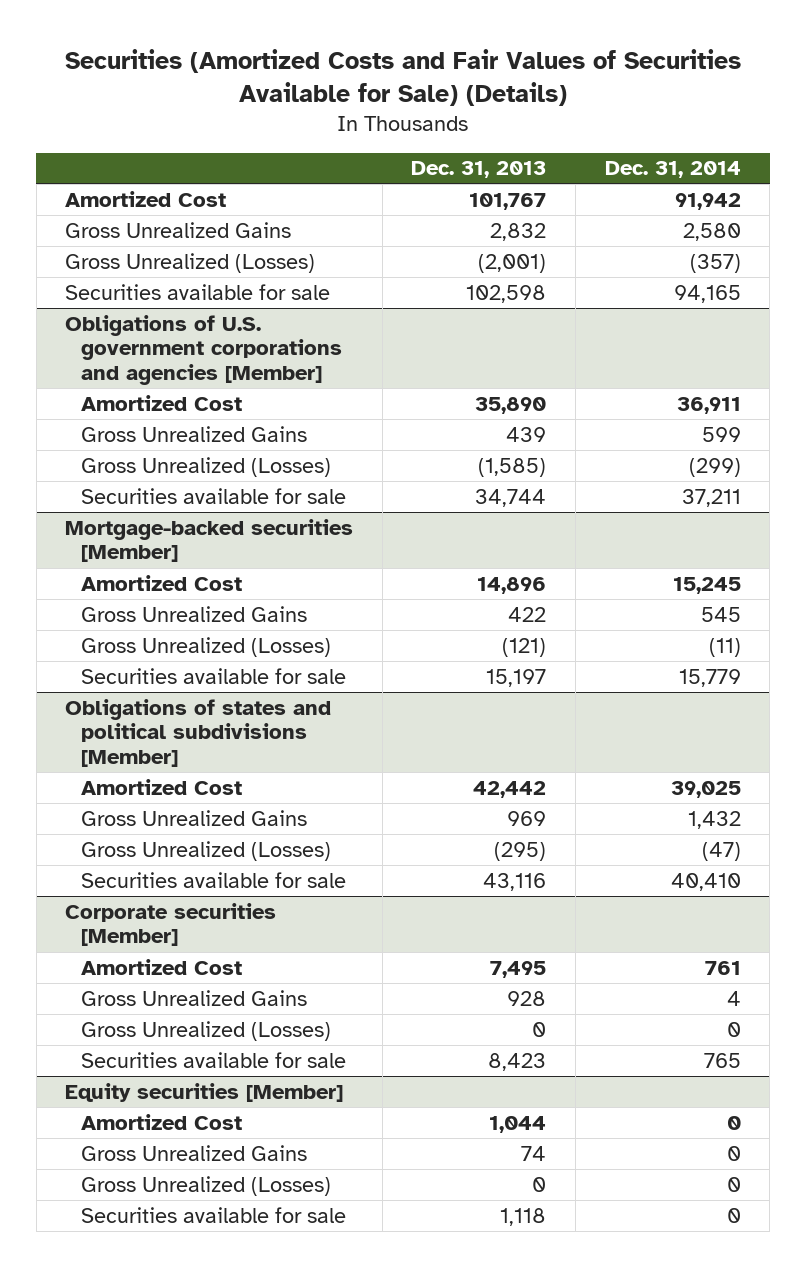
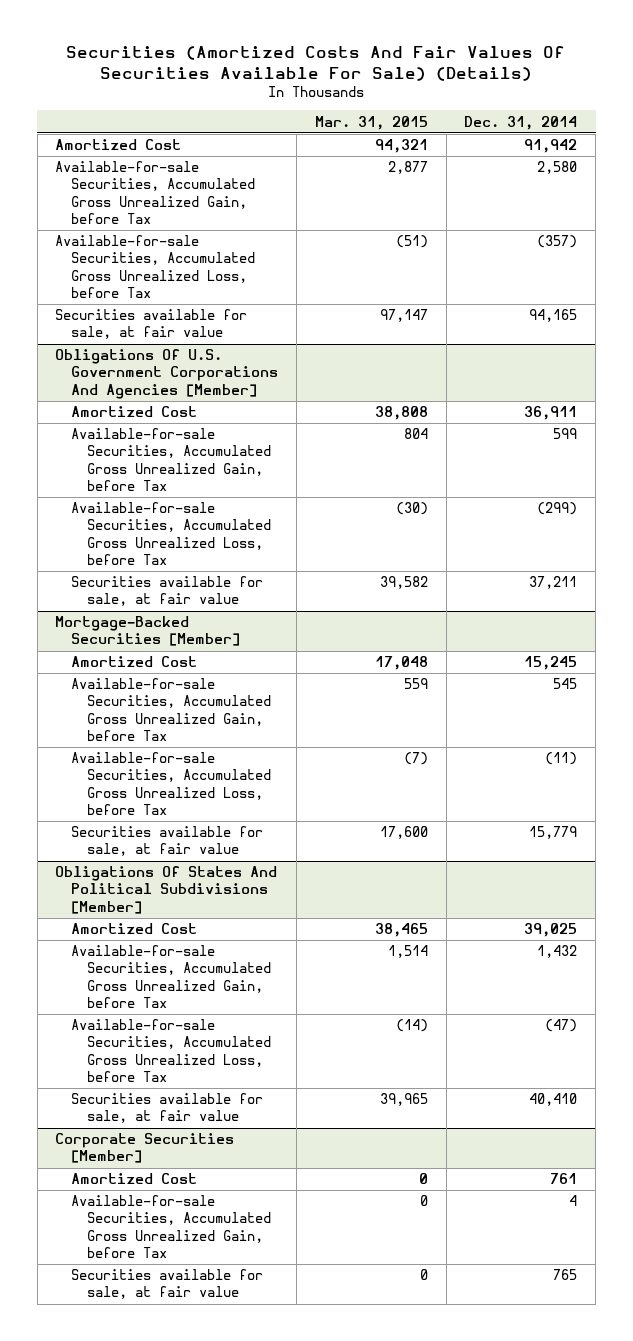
[64,49,741,107] Securities (Amortized Costs and Fair Values of Securities Available for Sale) (Details) -> [66,46,566,81] Securities (Amortized Costs And Fair Values Of Securities Available For Sale) (Details)
[411,161,547,179] Dec. 31, 2013 -> none
none -> [314,115,428,130] Mar. 31, 2015
[65,221,292,238] Gross Unrealized Gains -> [55,161,256,224] Available-for-sale Securities, Accumulated Gross Unrealized Gain, before Tax
[65,252,316,273] Gross Unrealized (Losses) -> [55,235,256,298] Available-for-sale Securities, Accumulated Gross Unrealized Loss, before Tax
[65,283,331,300] Securities available for sale -> [55,309,248,340] Securities available for sale, at fair value
[65,314,343,386] Obligations of U.S. government corporations and agencies [Member] -> [55,349,279,399] Obligations Of U.S. Government Corporations And Agencies [Member]
[81,425,308,442] Gross Unrealized Gains -> [71,428,272,491] Available-for-sale Securities, Accumulated Gross Unrealized Gain, before Tax
[81,456,332,477] Gross Unrealized (Losses) -> [71,502,272,565] Available-for-sale Securities, Accumulated Gross Unrealized Loss, before Tax
[81,487,347,504] Securities available for sale -> [71,576,264,607] Securities available for sale, at fair value
[65,518,354,563] Mortgage-backed securities [Member] -> [55,616,241,647] Mortgage-Backed Securities [Member]
[81,605,308,622] Gross Unrealized Gains -> [71,678,272,741] Available-for-sale Securities, Accumulated Gross Unrealized Gain, before Tax
[81,636,332,657] Gross Unrealized (Losses) -> [71,752,272,815] Available-for-sale Securities, Accumulated Gross Unrealized Loss, before Tax
[81,667,347,684] Securities available for sale -> [71,826,264,857] Securities available for sale, at fair value
[65,698,332,768] Obligations of states and political subdivisions [Member] -> [55,866,278,914] Obligations Of States And Political Subdivisions [Member]
[81,809,308,826] Gross Unrealized Gains -> [71,945,272,1008] Available-for-sale Securities, Accumulated Gross Unrealized Gain, before Tax
[81,840,332,861] Gross Unrealized (Losses) -> [71,1019,272,1082] Available-for-sale Securities, Accumulated Gross Unrealized Loss, before Tax
[81,871,347,888] Securities available for sale -> [71,1093,264,1124] Securities available for sale, at fair value
[65,902,277,947] Corporate securities [Member] -> [55,1133,235,1164] Corporate Securities [Member]
[81,1020,332,1041] Gross Unrealized (Losses) -> none
[65,1082,344,1102] Equity securities [Member] -> none
[81,1113,243,1130] Amortized Cost -> none
[81,1144,308,1161] Gross Unrealized Gains -> none
[81,1175,332,1196] Gross Unrealized (Losses) -> none
[81,1206,347,1223] Securities available for sale -> none
[81,989,308,1006] Gross Unrealized Gains -> [71,1195,272,1258] Available-for-sale Securities, Accumulated Gross Unrealized Gain, before Tax
[81,1051,347,1068] Securities available for sale -> [71,1269,264,1300] Securities available for sale, at fair value

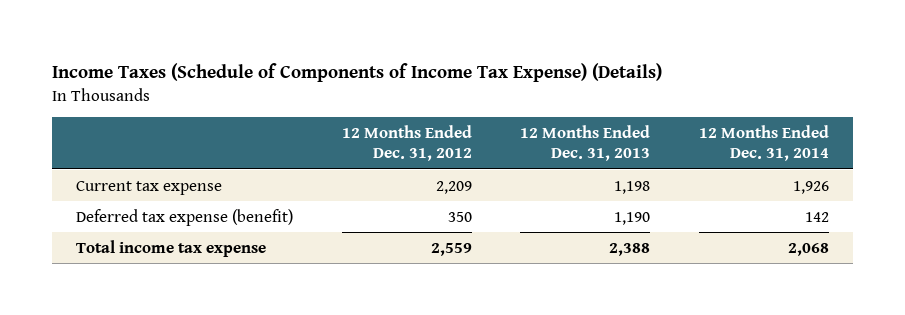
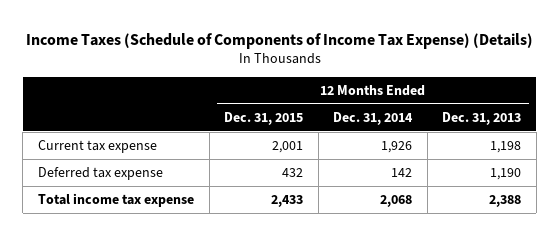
[341,124,472,162] 12 Months Ended Dec. 31, 2012 -> none
none -> [224,111,304,125] Dec. 31, 2015
[76,208,294,226] Deferred tax expense (benefit) -> [38,166,164,180] Deferred tax expense

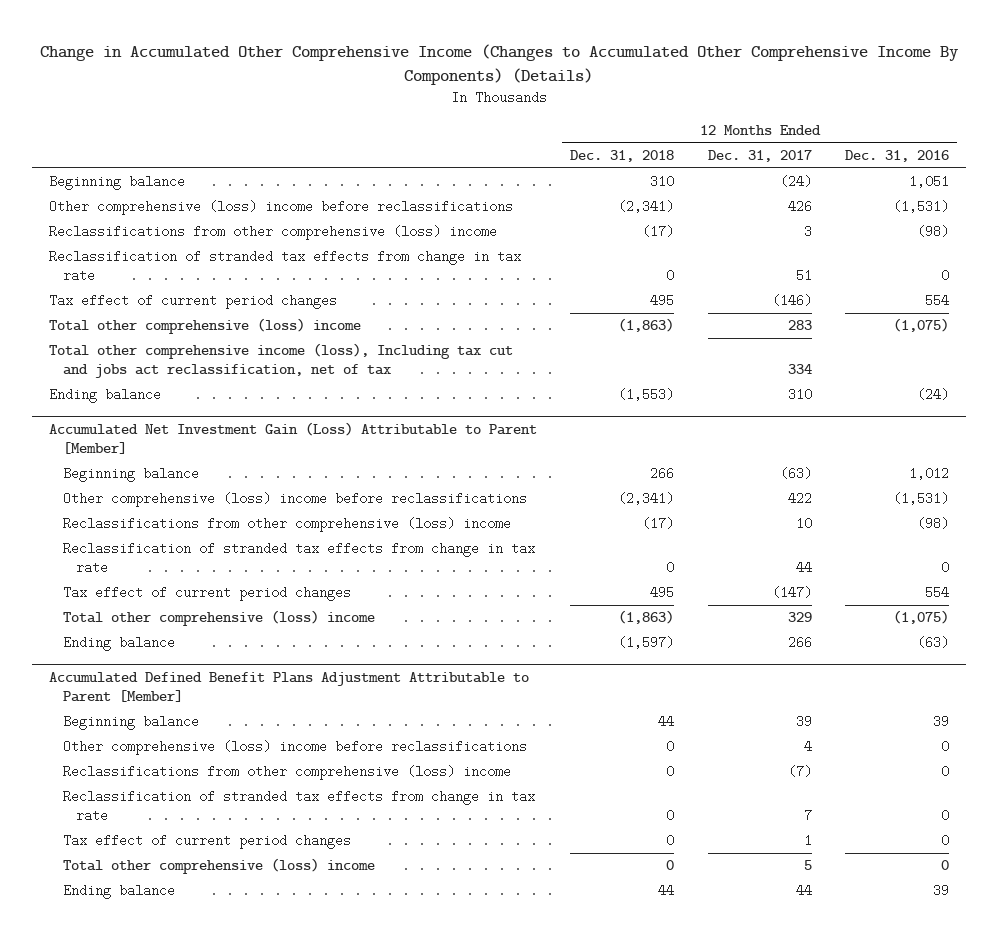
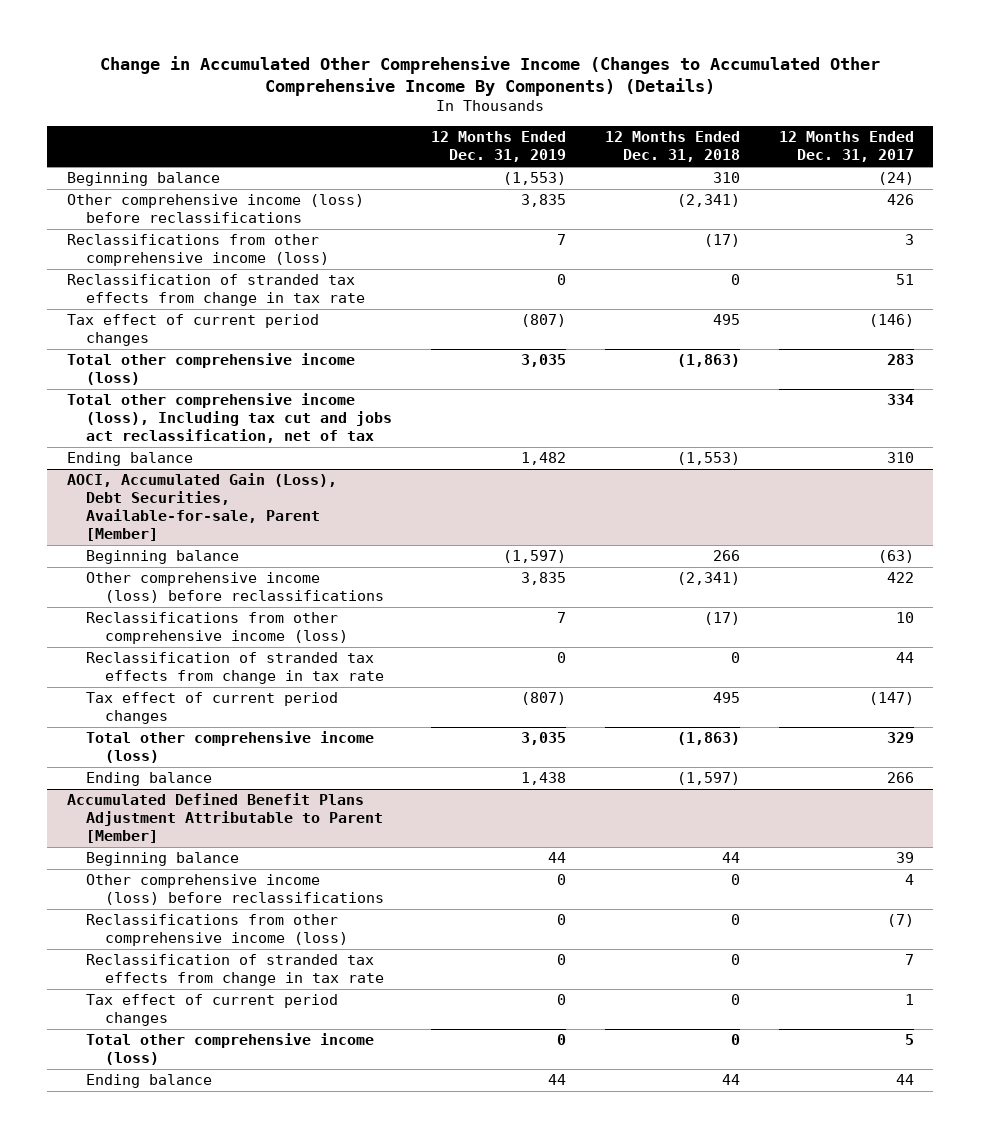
[845,150,950,163] Dec. 31, 2016 -> none
none -> [430,131,566,163] 12 Months Ended Dec. 31, 2019
[48,200,513,216] Other comprehensive (loss) income before reclassifications -> [66,194,364,224] Other comprehensive income (loss) before reclassifications
[48,225,497,241] Reclassifications from other comprehensive (loss) income -> [66,234,329,267] Reclassifications from other comprehensive income (loss)
[48,318,361,335] Total other comprehensive (loss) income -> [66,353,355,386] Total other comprehensive income (loss)
[48,421,537,454] Accumulated Net Investment Gain (Loss) Attributable to Parent [Member] -> [66,473,337,542] AOCI, Accumulated Gain (Loss), Debt Securities, Available-for-sale, Parent [Member]
[62,492,527,508] Other comprehensive (loss) income before reclassifications -> [85,572,384,604] Other comprehensive income (loss) before reclassifications
[62,517,511,533] Reclassifications from other comprehensive (loss) income -> [85,612,348,645] Reclassifications from other comprehensive income (loss)
[62,610,375,627] Total other comprehensive (loss) income -> [85,731,374,764] Total other comprehensive income (loss)
[62,740,527,756] Other comprehensive (loss) income before reclassifications -> [85,874,384,906] Other comprehensive income (loss) before reclassifications
[62,765,511,781] Reclassifications from other comprehensive (loss) income -> [85,914,348,947] Reclassifications from other comprehensive income (loss)
[62,858,375,875] Total other comprehensive (loss) income -> [85,1033,374,1066] Total other comprehensive income (loss)

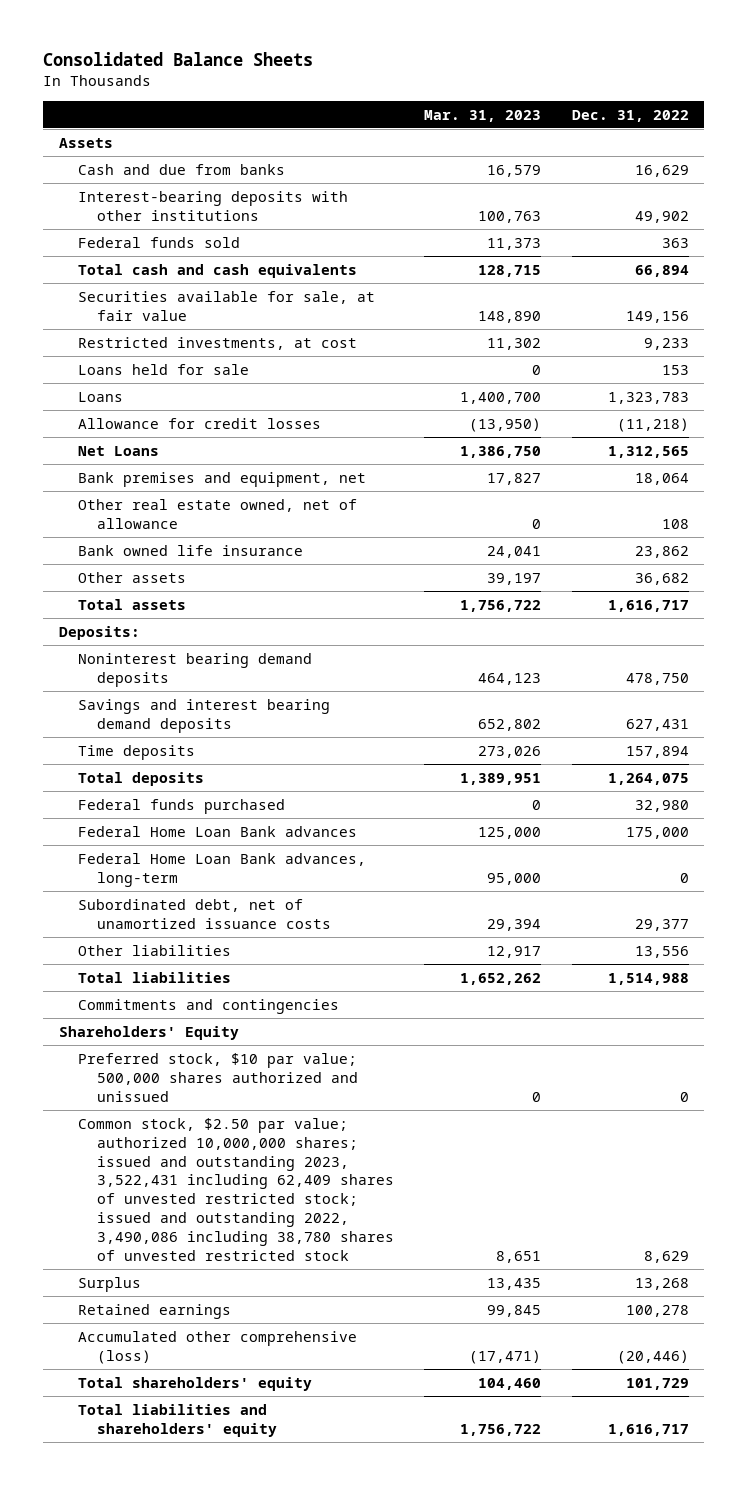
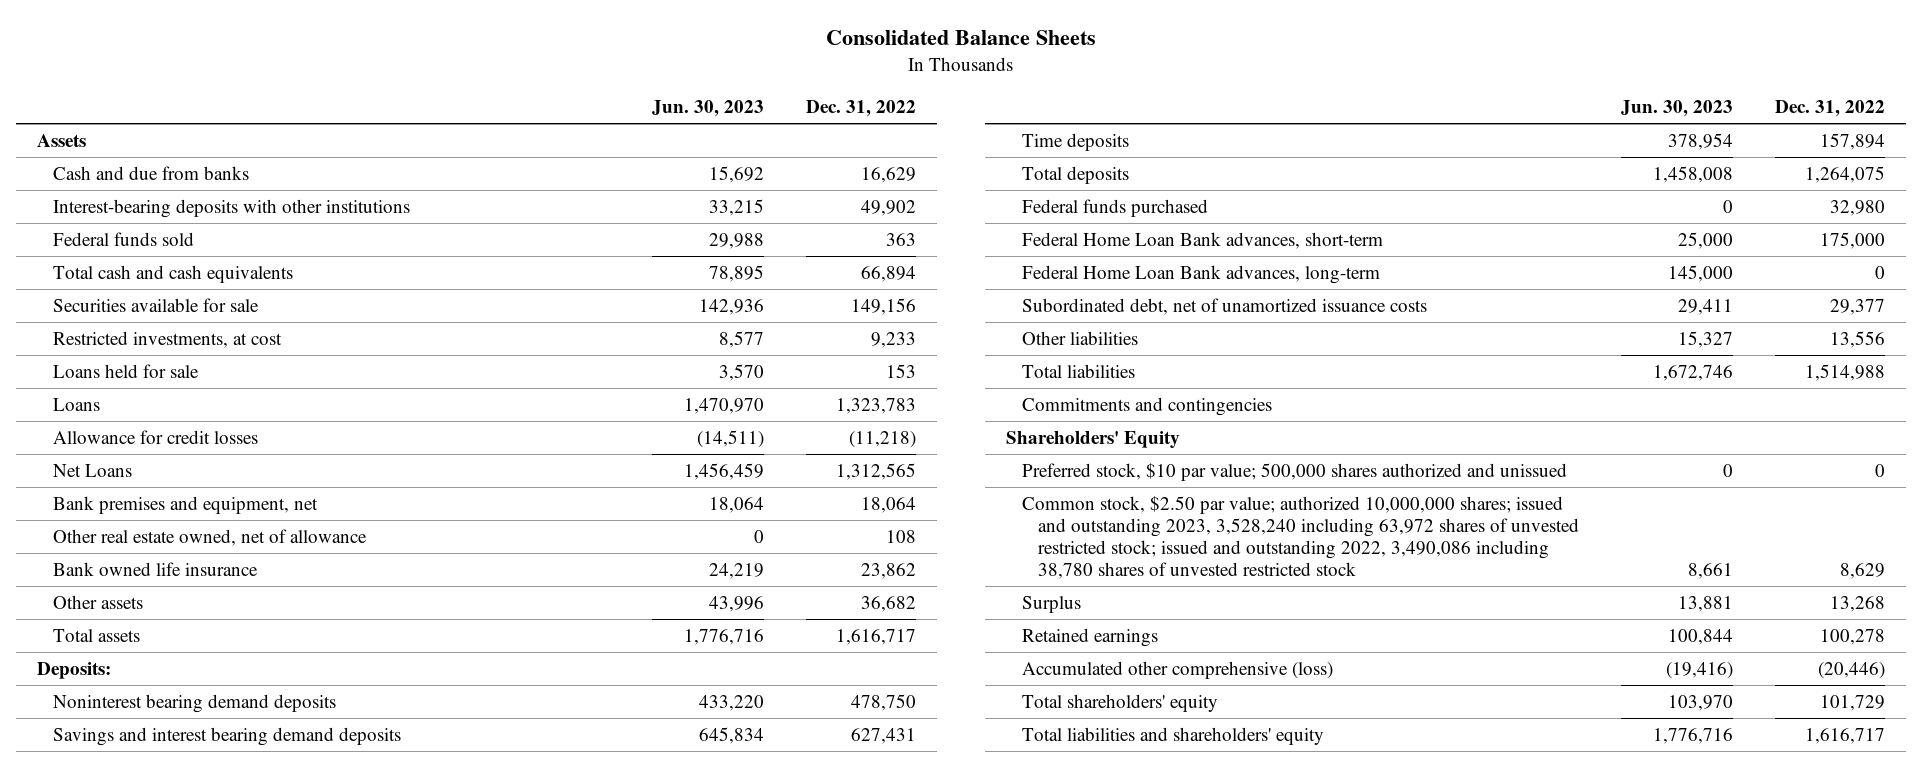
[424,109,542,122] Mar. 31, 2023 -> none
none -> [651,99,764,117] Jun. 30, 2023
[77,290,375,321] Securities available for sale, at fair value -> [52,297,259,312] Securities available for sale
[77,825,357,837] Federal Home Loan Bank advances -> [1021,231,1383,249] Federal Home Loan Bank advances, short-term
[77,1117,395,1261] Common stock, $2.50 par value; authorized 10,000,000 shares; issued and outstanding 2023, 3,522,431 including 62,409 shares of unvested restricted stock; issued and outstanding 2022, 3,490,086 including 38,780 shares of unvested restricted stock -> [1021,495,1579,579] Common stock, $2.50 par value; authorized 10,000,000 shares; issued and outstanding 2023, 3,528,240 including 63,972 shares of unvested restricted stock; issued and outstanding 2022, 3,490,086 including 38,780 shares of unvested restricted stock

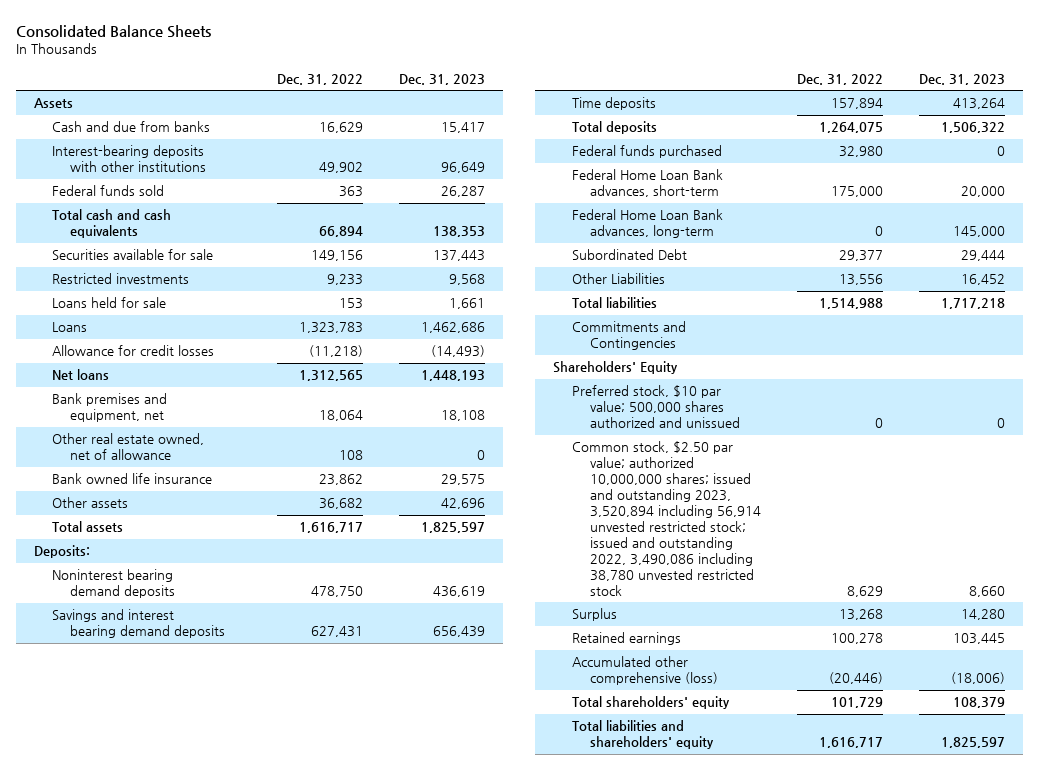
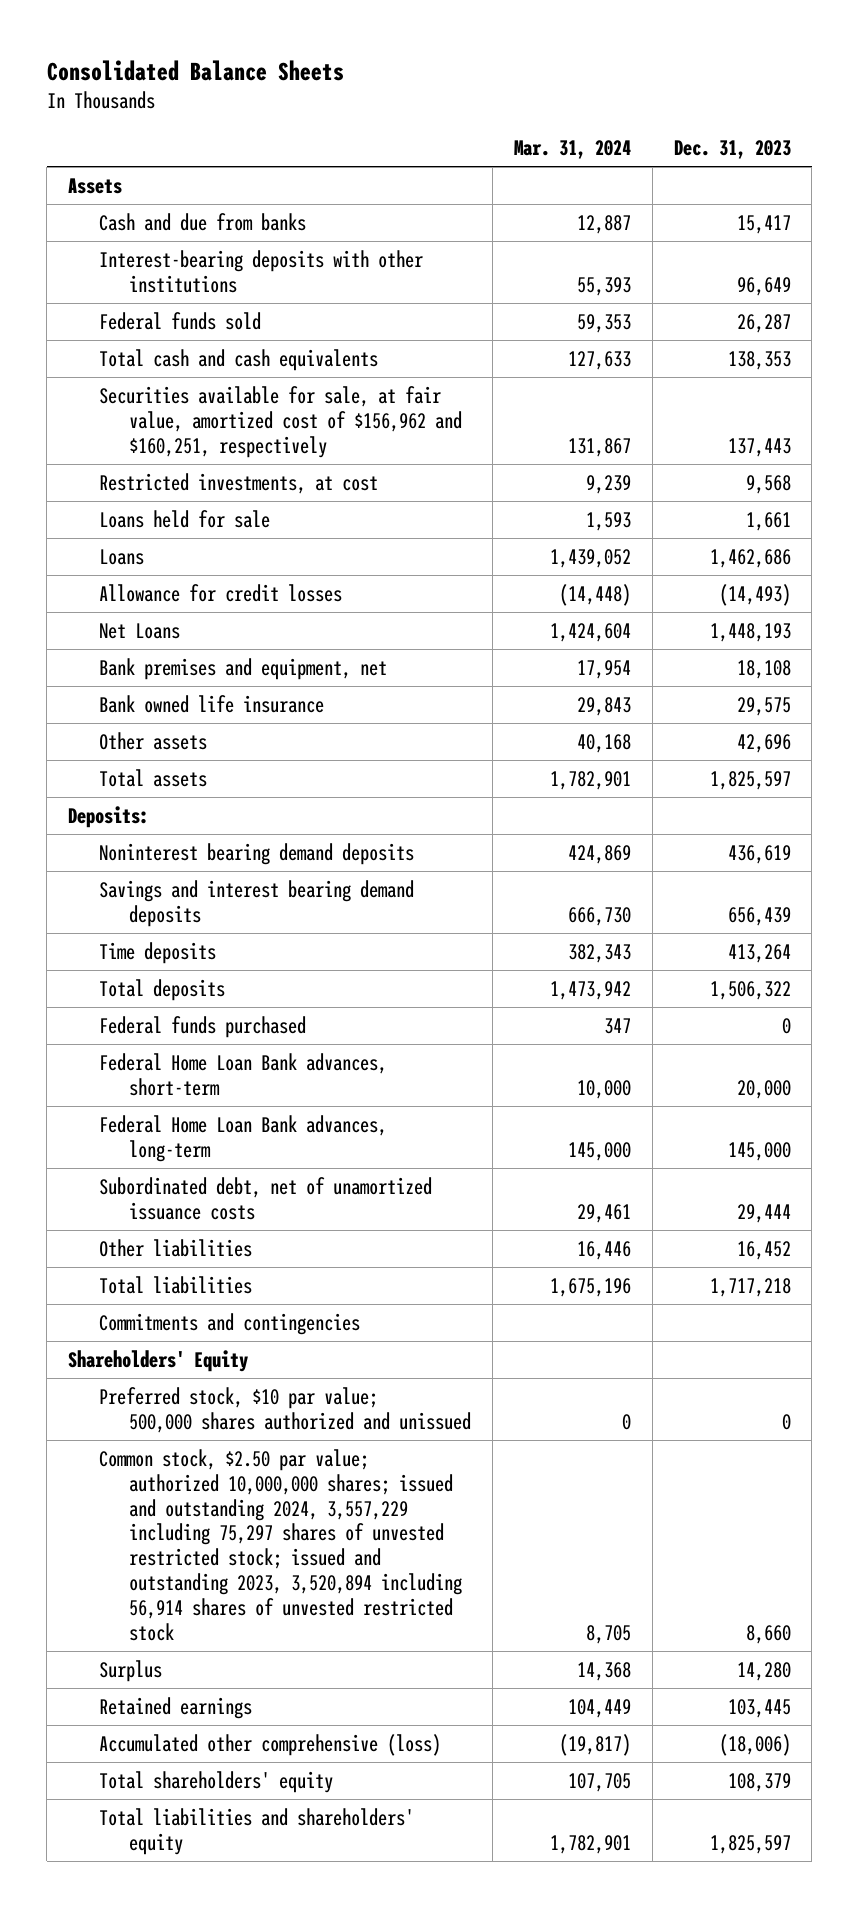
[277,73,364,85] Dec. 31, 2022 -> none
none -> [514,140,632,160] Mar. 31, 2024
[51,249,213,261] Securities available for sale -> [98,385,463,458] Securities available for sale, at fair value, amortized cost of $156,962 and $160,251, respectively
[51,273,189,285] Restricted investments -> [98,472,378,494] Restricted investments, at cost
[51,369,109,381] Net loans -> [98,622,180,639] Net Loans
[51,433,204,461] Other real estate owned, net of allowance -> none
[571,249,687,261] Subordinated Debt -> [98,1176,432,1220] Subordinated debt, net of unamortized issuance costs
[571,273,665,285] Other Liabilities -> [98,1238,252,1257] Other liabilities
[571,321,686,351] Commitments and Contingencies -> [98,1312,360,1335] Commitments and contingencies
[571,441,762,597] Common stock, $2.50 par value; authorized 10,000,000 shares; issued and outstanding 2023, 3,520,894 including 56,914 unvested restricted stock; issued and outstanding 2022, 3,490,086 including 38,780 unvested restricted stock -> [98,1448,463,1641] Common stock, $2.50 par value; authorized 10,000,000 shares; issued and outstanding 2024, 3,557,229 including 75,297 shares of unvested restricted stock; issued and outstanding 2023, 3,520,894 including 56,914 shares of unvested restricted stock

